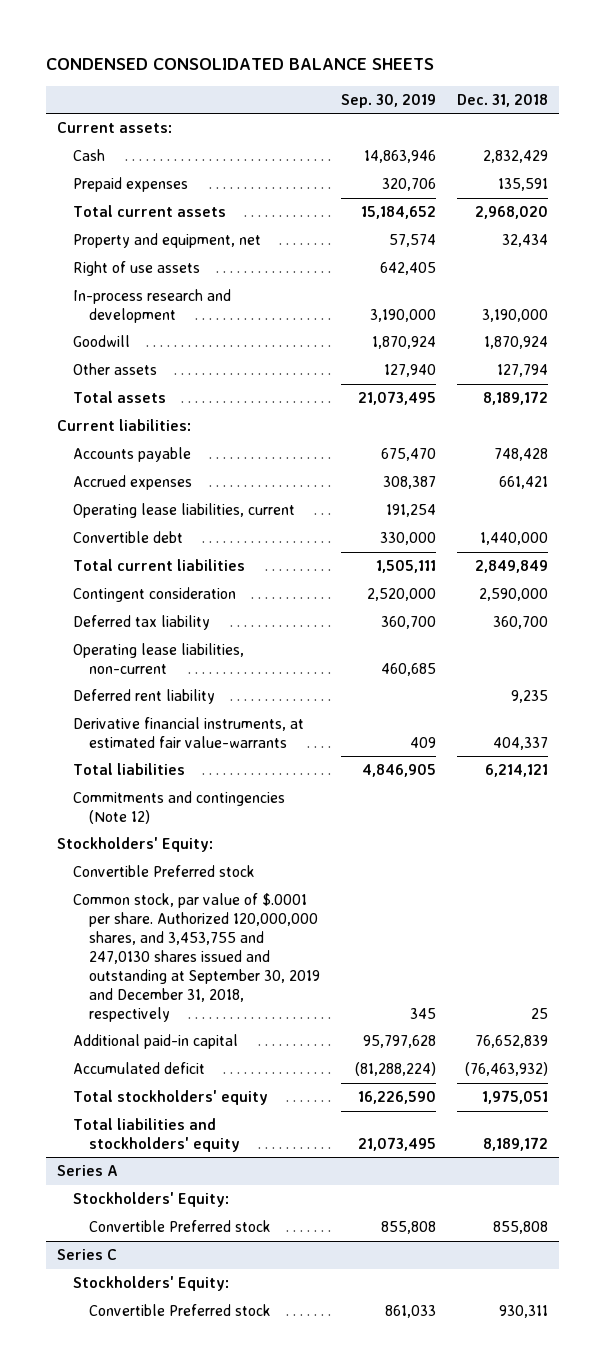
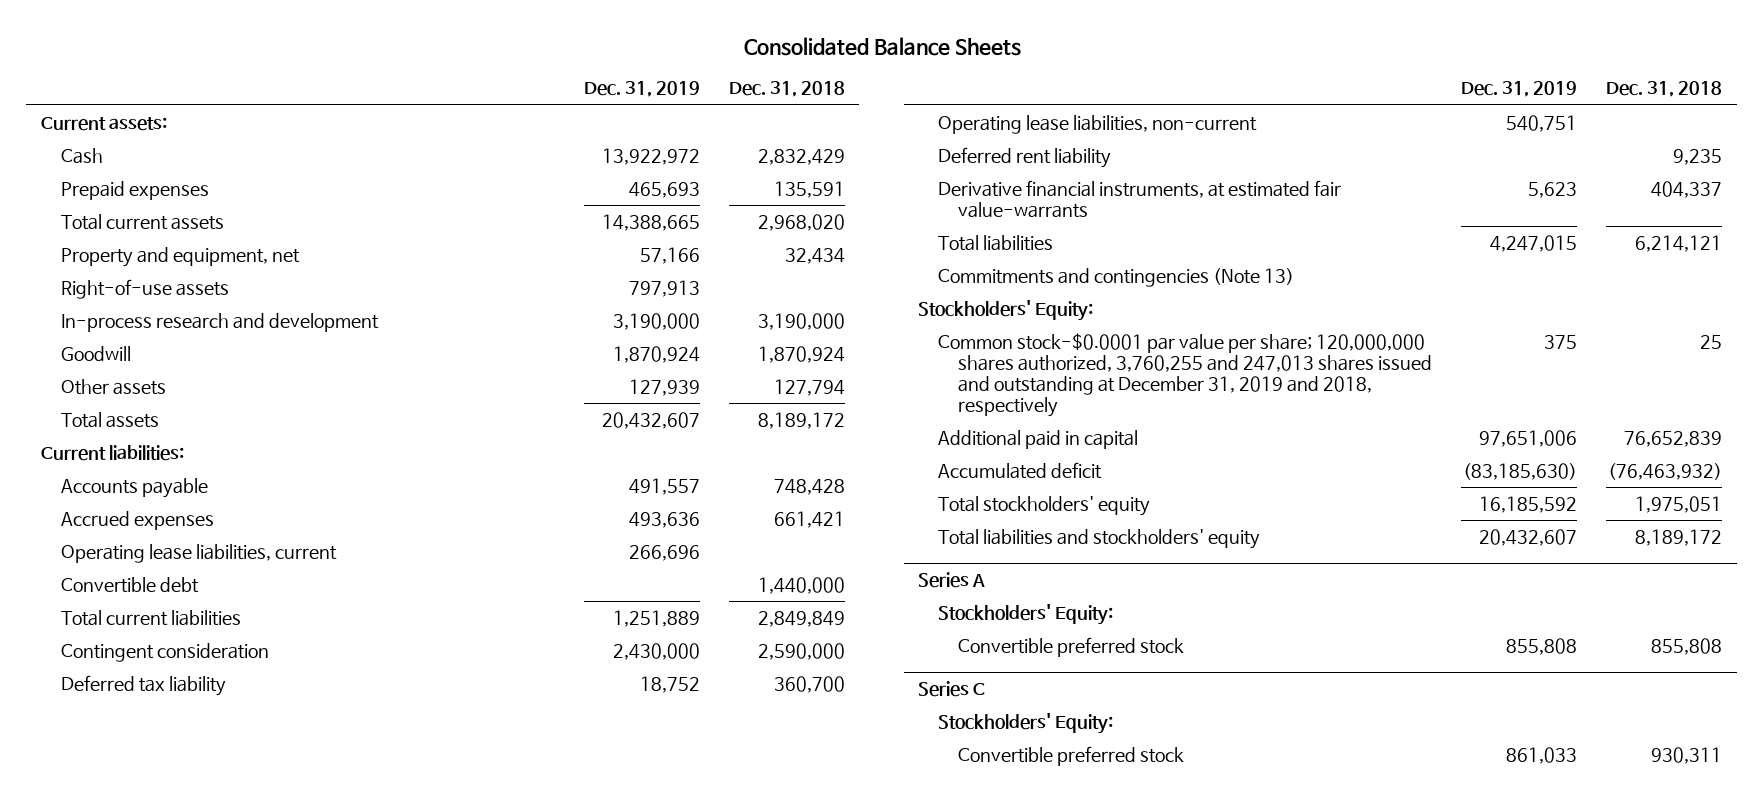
[46,58,435,71] CONDENSED CONSOLIDATED BALANCE SHEETS -> [743,36,1021,56] Consolidated Balance Sheets
[341,93,437,108] Sep. 30, 2019 -> none
none -> [583,81,700,98] Dec. 31, 2019
[72,261,200,277] Right of use assets -> [60,278,229,299] Right-of-use assets
[72,791,285,824] Commitments and contingencies (Note 12) -> [938,267,1295,287] Commitments and contingencies (Note 13)
[72,865,255,878] Convertible Preferred stock -> none
[72,893,321,1022] Common stock, par value of $.0001 per share. Authorized 120,000,000 shares, and 3,453,755 and 247,0130 shares issued and outstanding at September 30, 2019 and December 31, 2018, respectively -> [938,332,1432,417] Common stock-$0.0001 par value per share; 120,000,000 shares authorized, 3,760,255 and 247,013 shares issued and outstanding at December 31, 2019 and 2018, respectively
[72,1034,238,1050] Additional paid-in capital -> [938,429,1139,449] Additional paid in capital
[89,1220,272,1233] Convertible Preferred stock -> [957,636,1184,657] Convertible preferred stock
[89,1304,272,1317] Convertible Preferred stock -> [957,745,1184,766] Convertible preferred stock

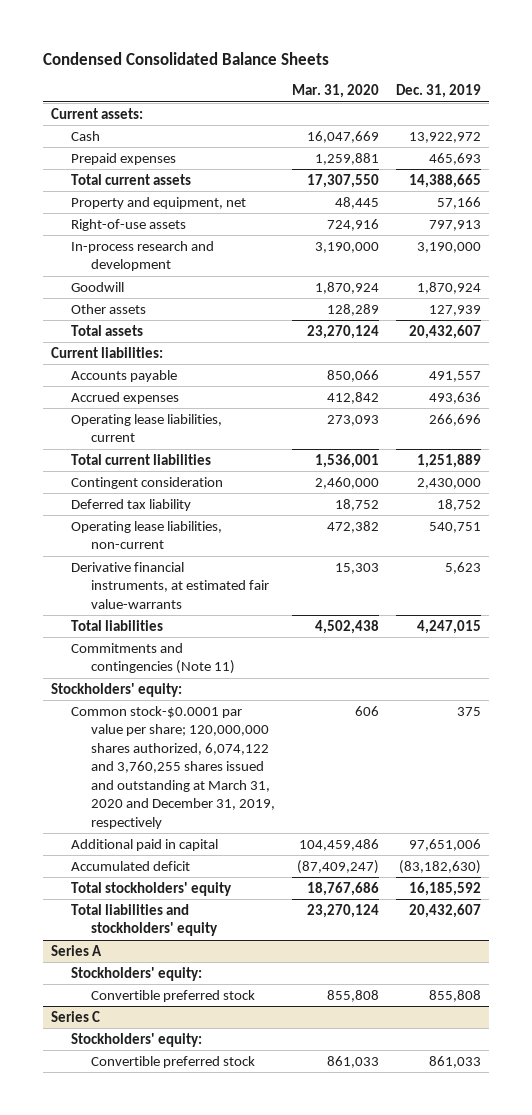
[743,36,1021,56] Consolidated Balance Sheets -> [42,52,329,66] Condensed Consolidated Balance Sheets
[728,81,845,98] Dec. 31, 2018 -> none
none -> [291,84,379,99] Mar. 31, 2020
[60,576,199,593] Convertible debt -> none
[938,146,1112,168] Deferred rent liability -> none
[938,267,1295,287] Commitments and contingencies (Note 13) -> [71,642,235,675] Commitments and contingencies (Note 11)
[918,299,1094,321] Stockholders' Equity: -> [51,682,183,697] Stockholders' equity:
[938,332,1432,417] Common stock-$0.0001 par value per share; 120,000,000 shares authorized, 3,760,255 and 247,013 shares issued and outstanding at December 31, 2019 and 2018, respectively -> [71,705,275,829] Common stock-$0.0001 par value per share; 120,000,000 shares authorized, 6,074,122 and 3,760,255 shares issued and outstanding at March 31, 2020 and December 31, 2019, respectively
[1463,462,1578,480] (83,185,630) -> [398,859,481,874] (83,182,630)
[938,603,1114,625] Stockholders' Equity: -> [71,966,203,981] Stockholders' equity:
[938,712,1114,734] Stockholders' Equity: -> [71,1032,203,1047] Stockholders' equity:

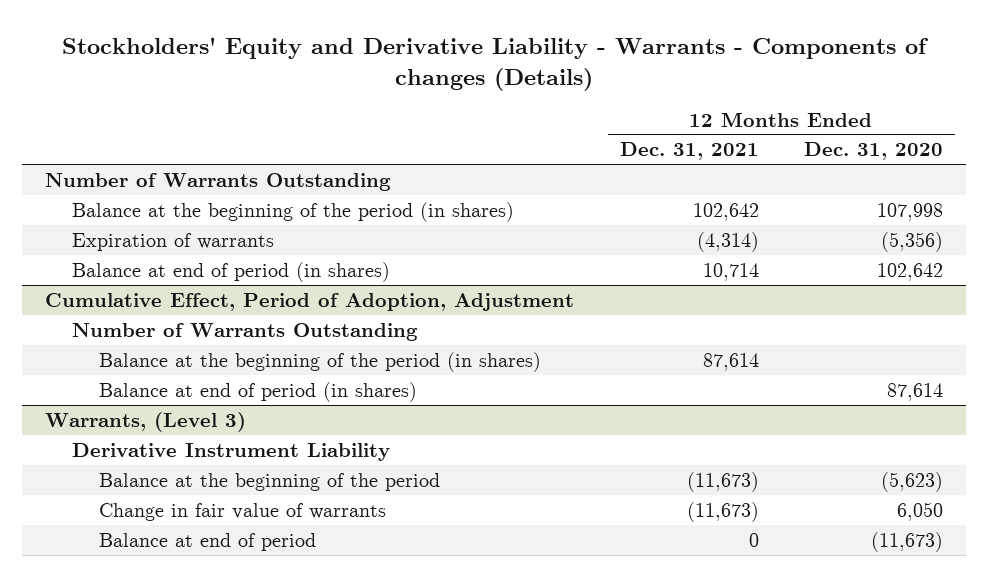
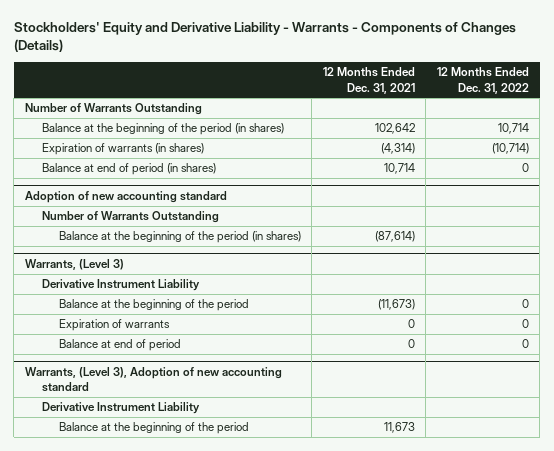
[62,36,930,91] Stockholders' Equity and Derivative Liability - Warrants - Components of changes (Details) -> [13,22,516,53] Stockholders' Equity and Derivative Liability - Warrants - Components of Changes (Details)
[804,142,944,161] Dec. 31, 2020 -> none
none -> [436,67,529,94] 12 Months Ended Dec. 31, 2022
[72,232,275,251] Expiration of warrants -> [41,143,204,156] Expiration of warrants (in shares)
[45,292,575,311] Cumulative Effect, Period of Adoption, Adjustment -> [24,190,227,203] Adoption of new accounting standard
[99,381,418,402] Balance at end of period (in shares) -> none
[702,352,759,371] 87,614 -> [374,231,415,243] (87,614)
[99,502,387,521] Change in fair value of warrants -> none
none -> [58,319,170,332] Expiration of warrants
none -> [24,366,282,393] Warrants, (Level 3), Adoption of new accounting standard
none -> [41,402,200,415] Derivative Instrument Liability
none -> [58,422,249,435] Balance at the beginning of the period

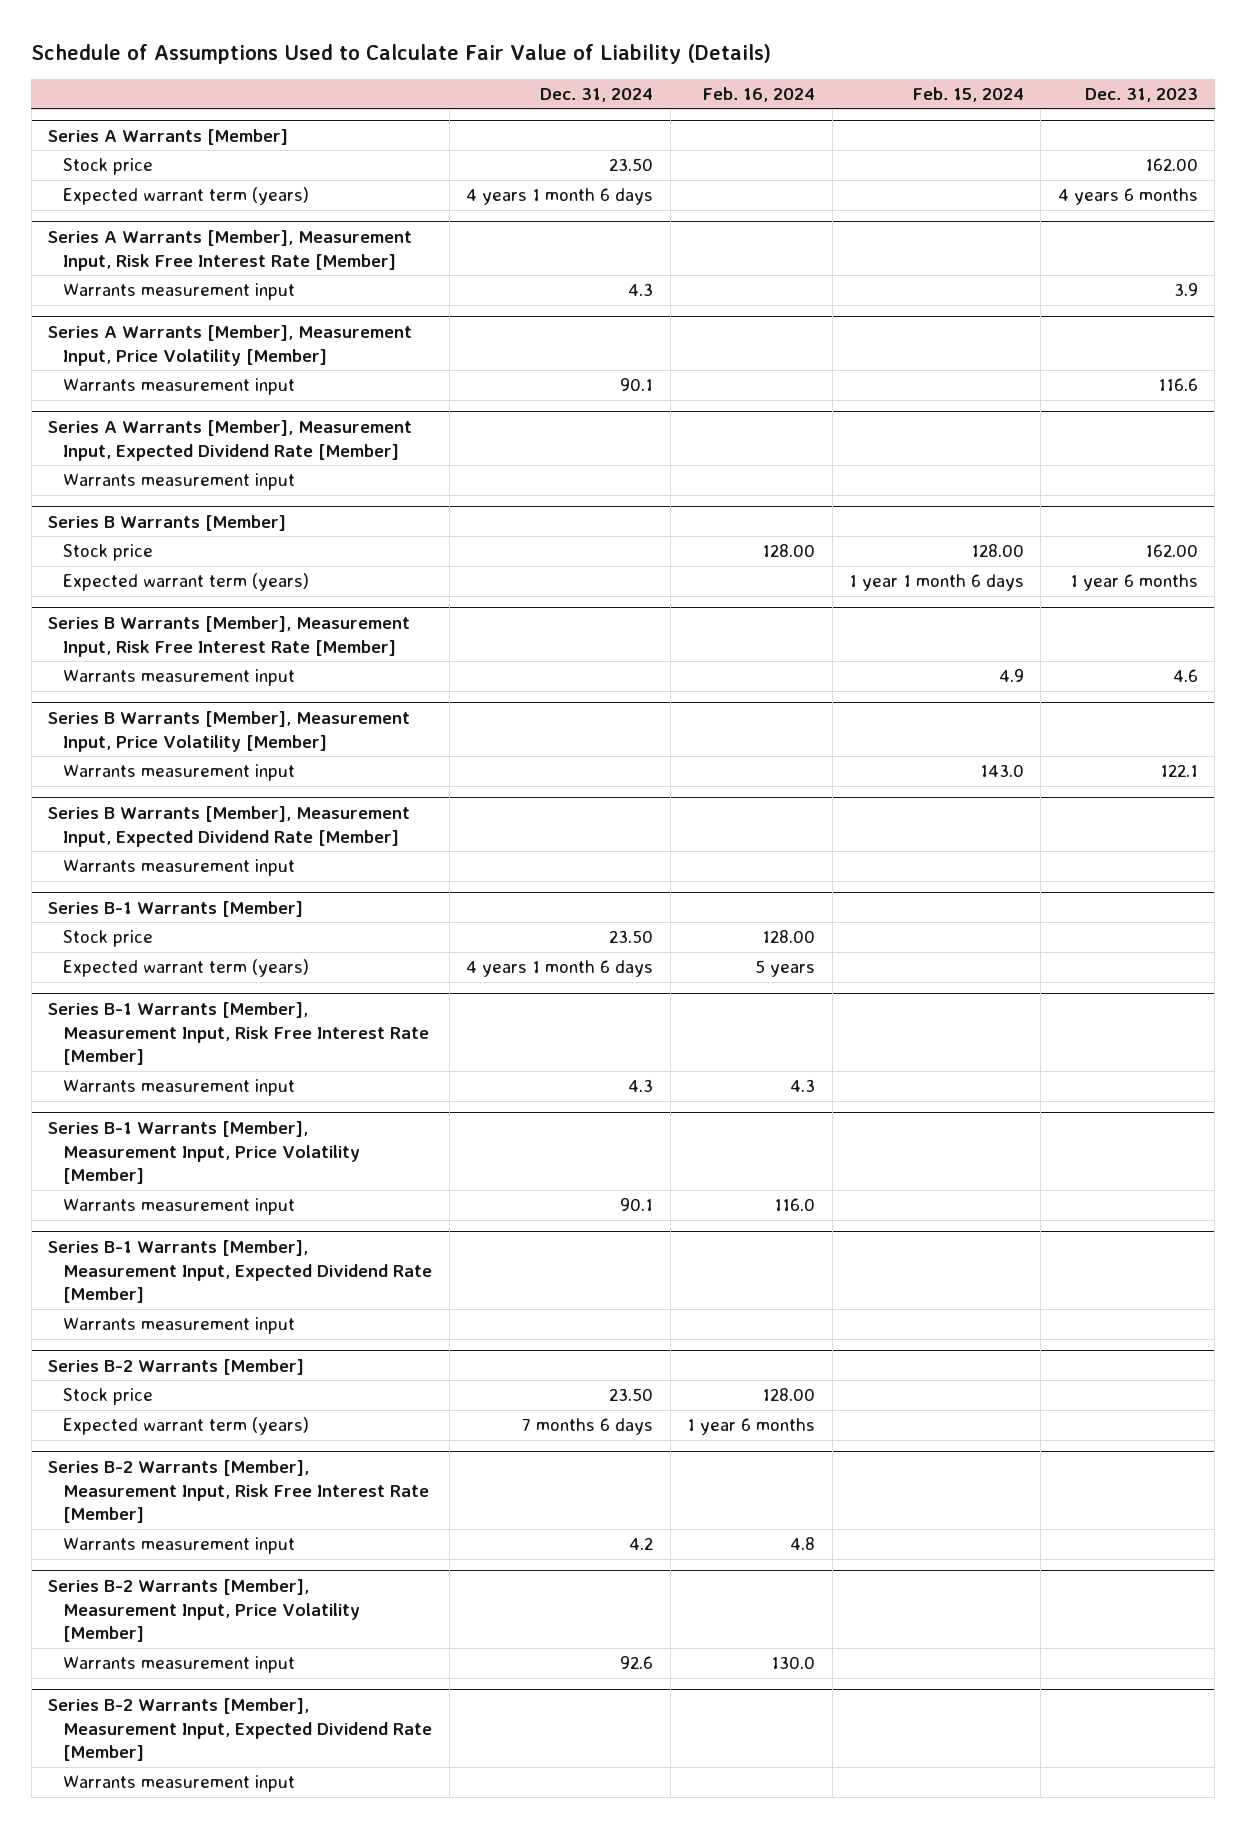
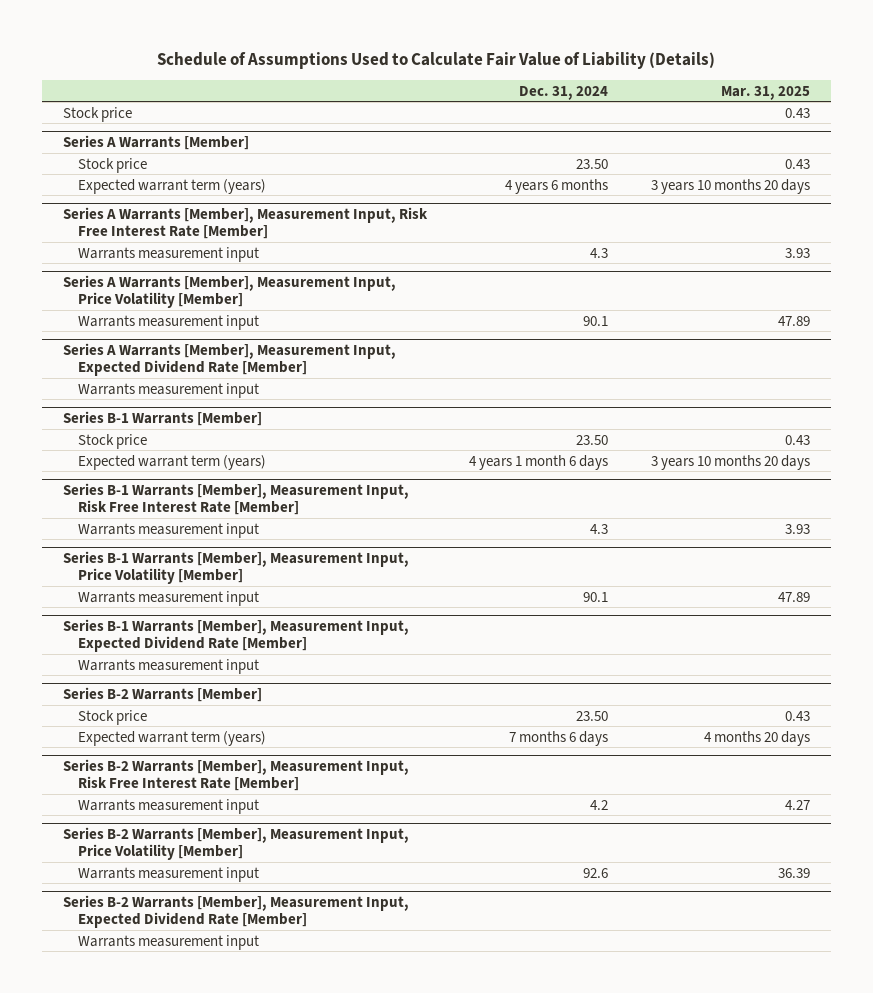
[703,86,816,102] Feb. 16, 2024 -> none
[912,86,1024,102] Feb. 15, 2024 -> none
[1084,87,1198,102] Dec. 31, 2023 -> none
none -> [720,85,810,100] Mar. 31, 2025
none -> [63,106,133,122] Stock price
[466,188,654,206] 4 years 1 month 6 days -> [505,178,609,194] 4 years 6 months
[48,514,287,531] Series B Warrants [Member] -> none
[63,544,154,562] Stock price -> none
[63,573,310,592] Expected warrant term (years) -> none
[48,615,411,657] Series B Warrants [Member], Measurement Input, Risk Free Interest Rate [Member] -> none
[63,669,296,687] Warrants measurement input -> none
[48,710,411,752] Series B Warrants [Member], Measurement Input, Price Volatility [Member] -> none
[63,764,296,782] Warrants measurement input -> none
[48,805,411,847] Series B Warrants [Member], Measurement Input, Expected Dividend Rate [Member] -> none
[63,859,296,877] Warrants measurement input -> none

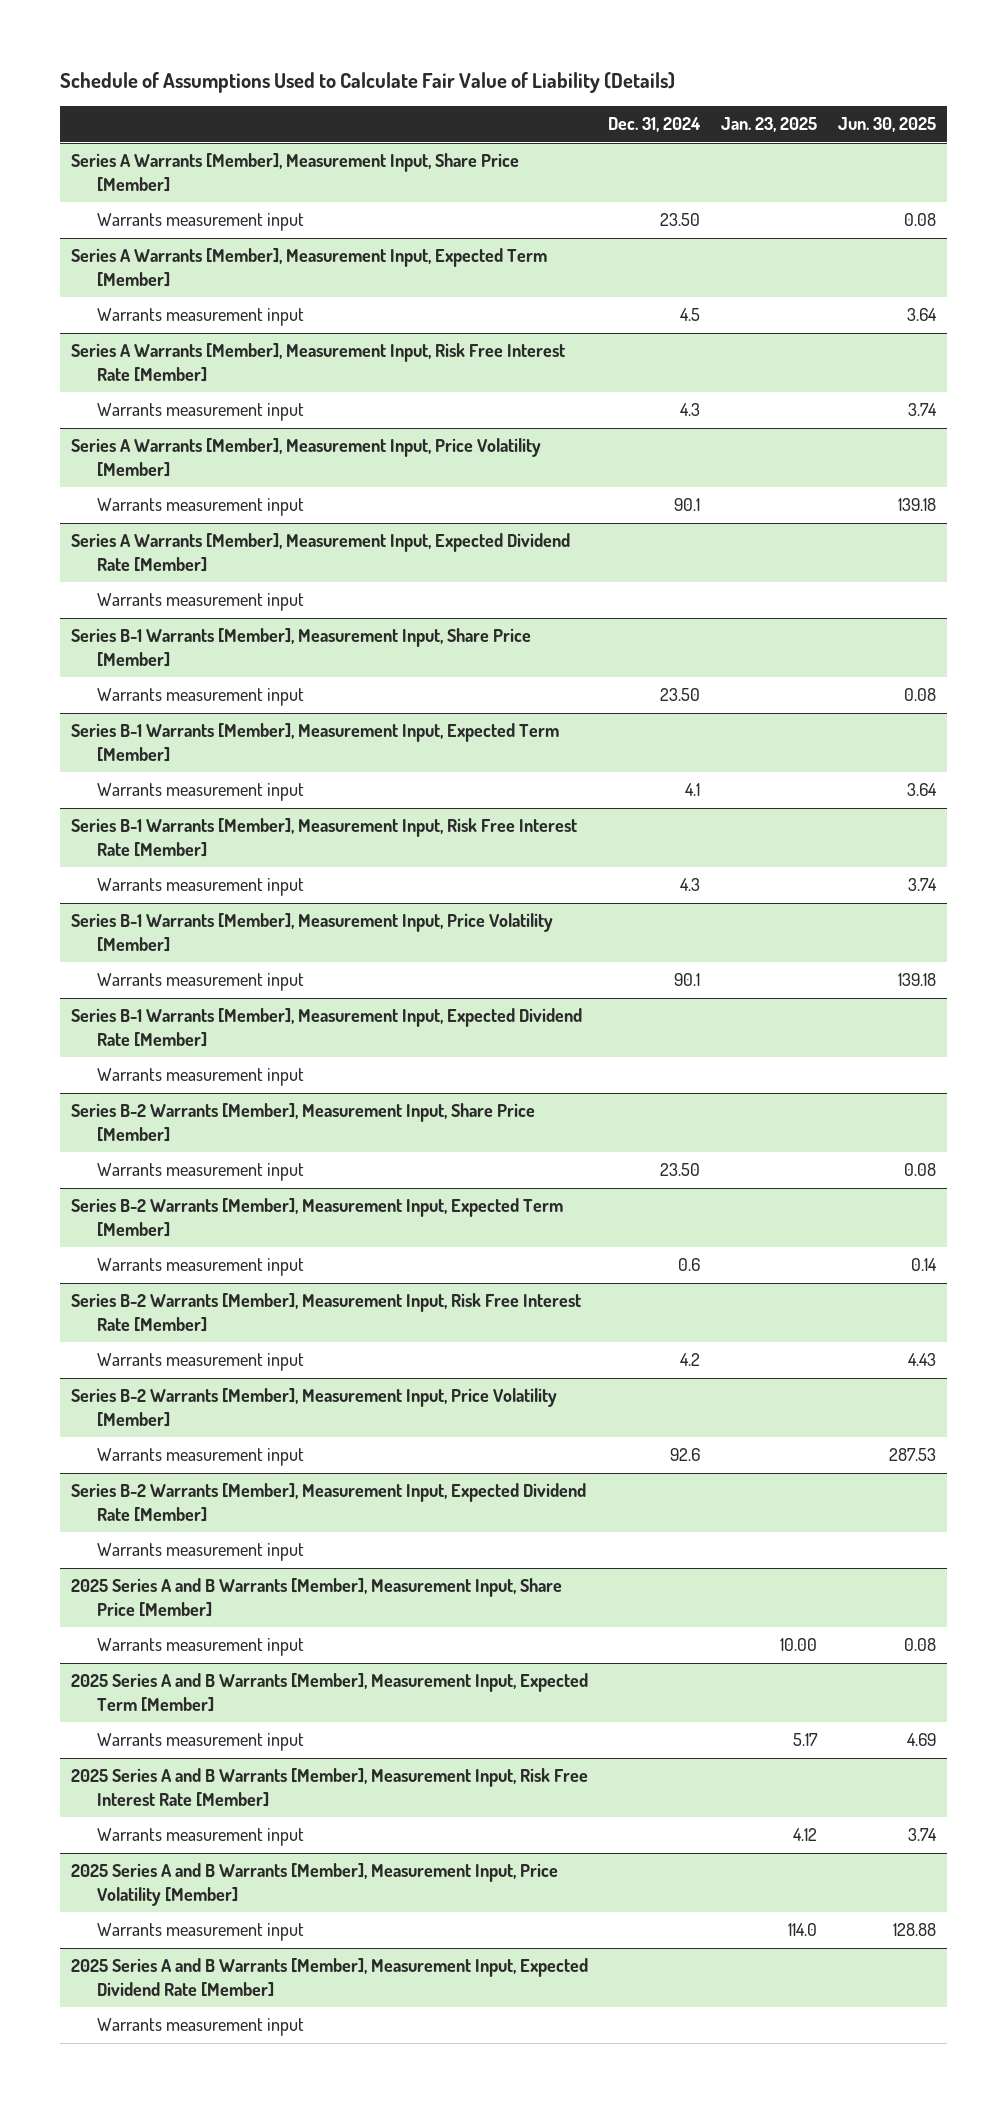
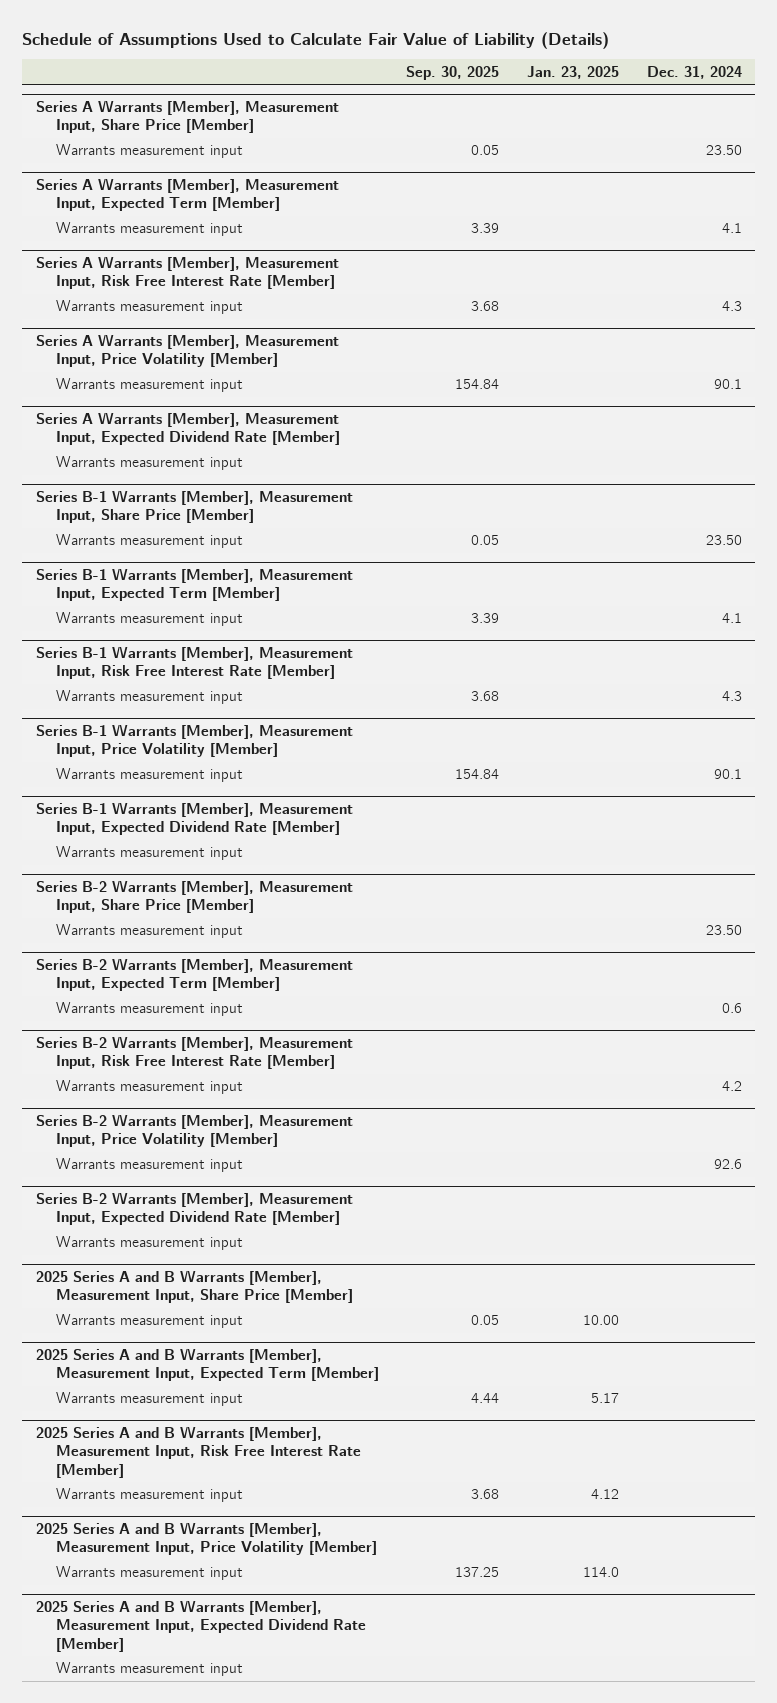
[838,117,937,133] Jun. 30, 2025 -> none
none -> [406,65,500,80] Sep. 30, 2025
[680,308,701,322] 4.5 -> [721,223,742,234] 4.1

